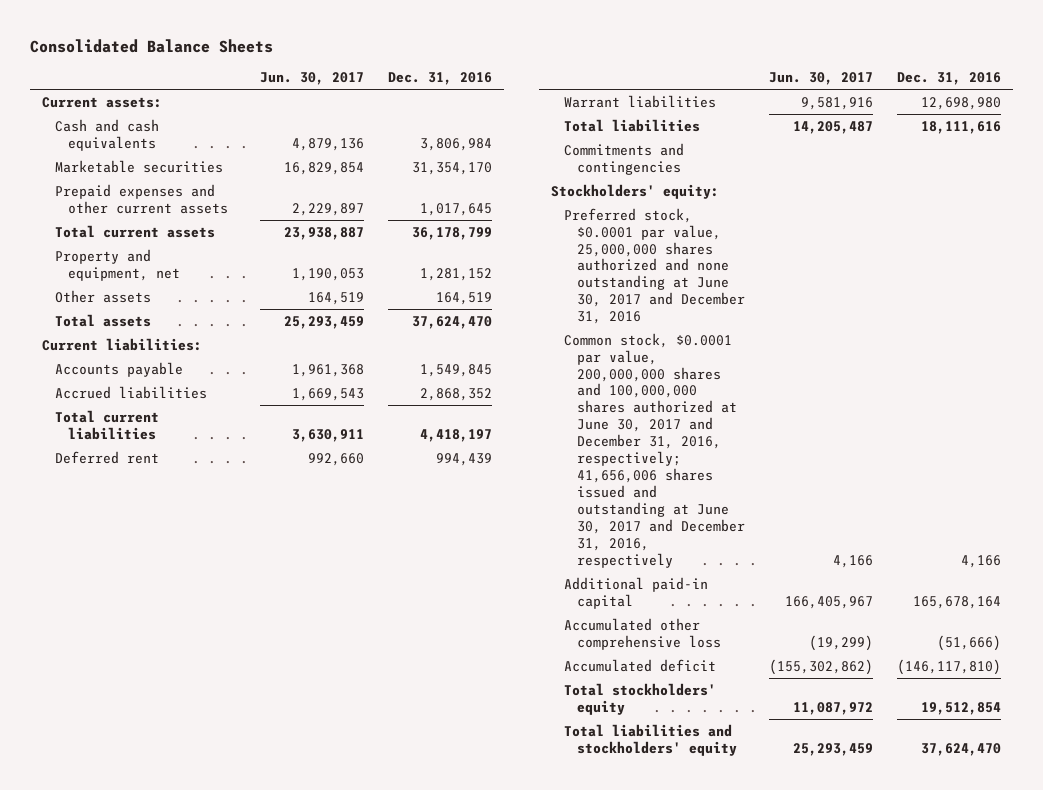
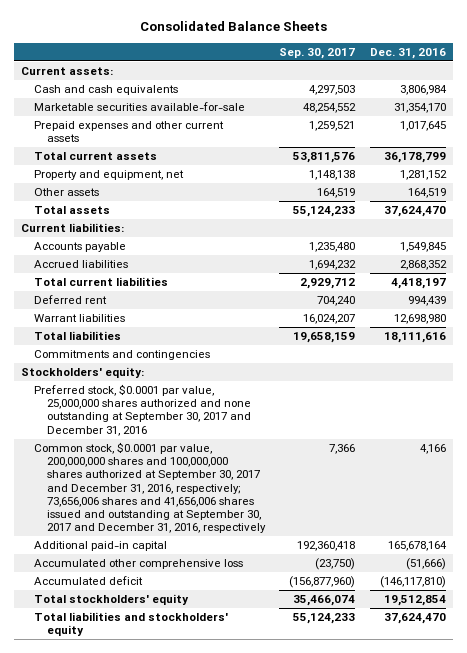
[260,72,365,86] Jun. 30, 2017 -> none
none -> [279,47,356,59] Sep. 30, 2017
[55,159,224,173] Marketable securities -> [33,102,245,112] Marketable securities available-for-sale
[563,207,745,325] Preferred stock, $0.0001 par value, 25,000,000 shares authorized and none outstanding at June 30, 2017 and December 31, 2016 -> [33,384,251,436] Preferred stock, $0.0001 par value, 25,000,000 shares authorized and none outstanding at September 30, 2017 and December 31, 2016
[563,332,745,569] Common stock, $0.0001 par value, 200,000,000 shares and 100,000,000 shares authorized at June 30, 2017 and December 31, 2016, respectively; 41,656,006 shares issued and outstanding at June 30, 2017 and December 31, 2016, respectively -> [33,442,266,534] Common stock, $0.0001 par value, 200,000,000 shares and 100,000,000 shares authorized at September 30, 2017 and December 31, 2016, respectively; 73,656,006 shares and 41,656,006 shares issued and outstanding at September 30, 2017 and December 31, 2016, respectively

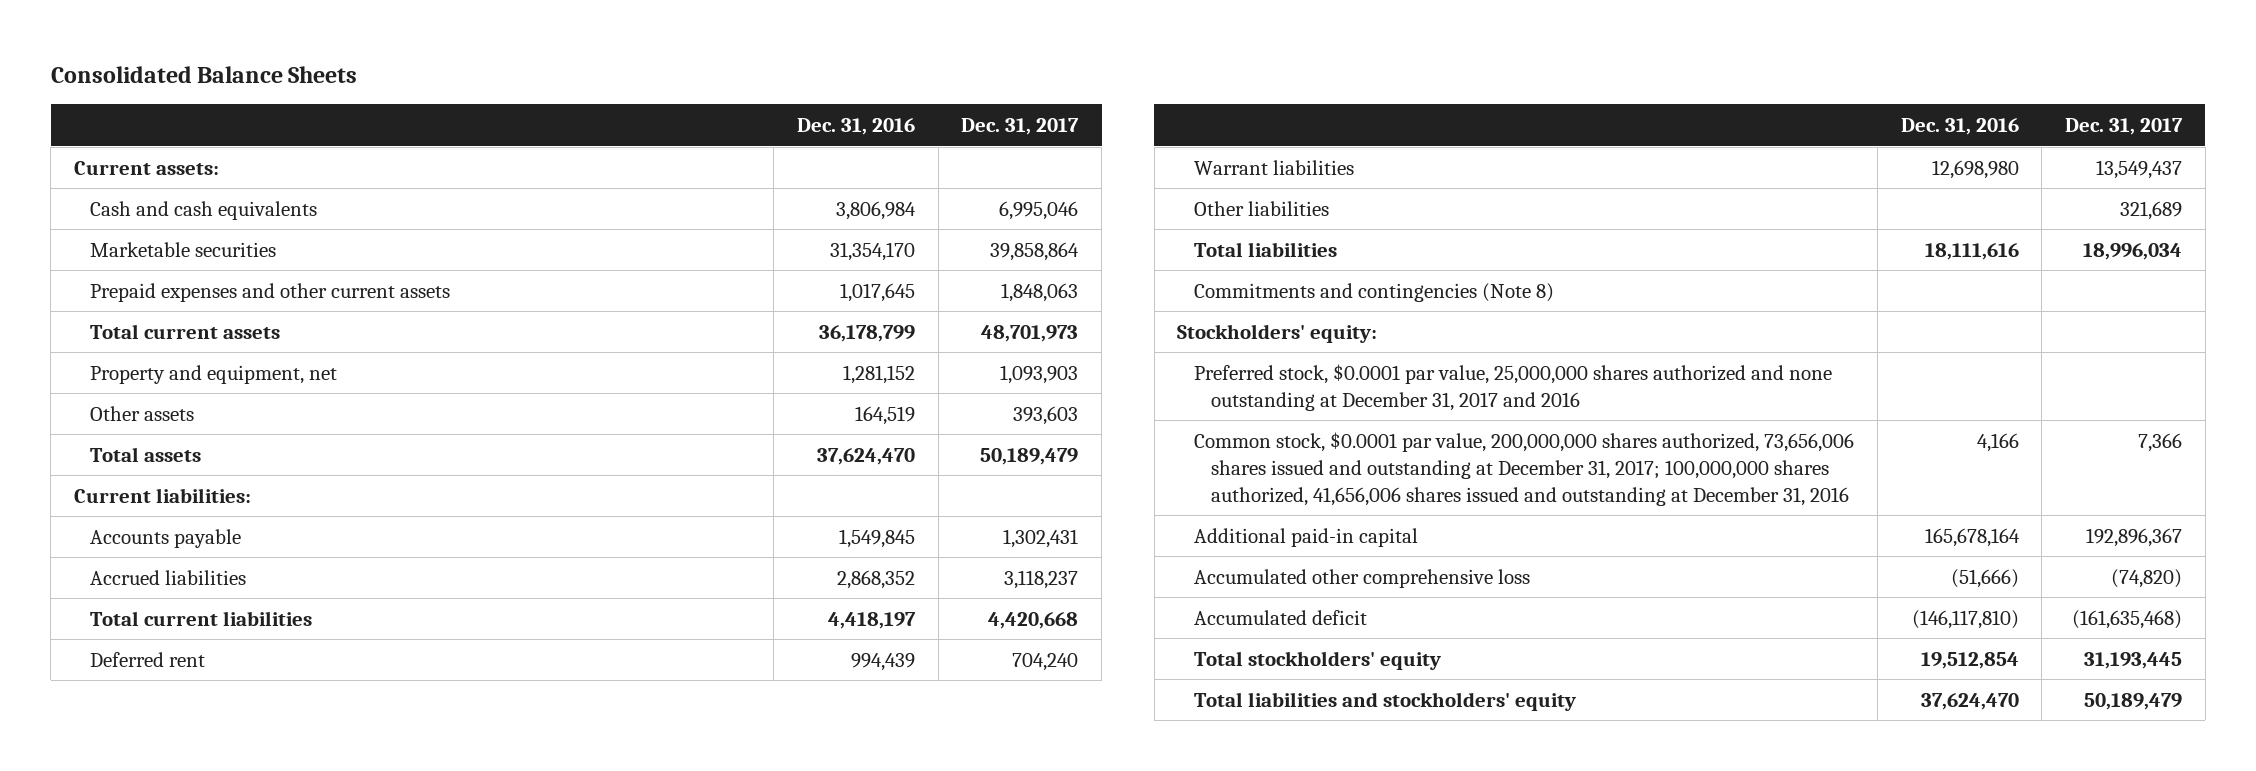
[279,47,356,59] Sep. 30, 2017 -> none
none -> [961,118,1080,136] Dec. 31, 2017
[33,102,245,112] Marketable securities available-for-sale -> [90,241,277,257] Marketable securities
none -> [1194,200,1330,216] Other liabilities
[33,350,210,361] Commitments and contingencies -> [1194,282,1555,302] Commitments and contingencies (Note 8)
[33,384,251,436] Preferred stock, $0.0001 par value, 25,000,000 shares authorized and none outstanding at September 30, 2017 and December 31, 2016 -> [1194,363,1833,411] Preferred stock, $0.0001 par value, 25,000,000 shares authorized and none outstanding at December 31, 2017 and 2016
[33,442,266,534] Common stock, $0.0001 par value, 200,000,000 shares and 100,000,000 shares authorized at September 30, 2017 and December 31, 2016, respectively; 73,656,006 shares and 41,656,006 shares issued and outstanding at September 30, 2017 and December 31, 2016, respectively -> [1194,431,1855,506] Common stock, $0.0001 par value, 200,000,000 shares authorized, 73,656,006 shares issued and outstanding at December 31, 2017; 100,000,000 shares authorized, 41,656,006 shares issued and outstanding at December 31, 2016

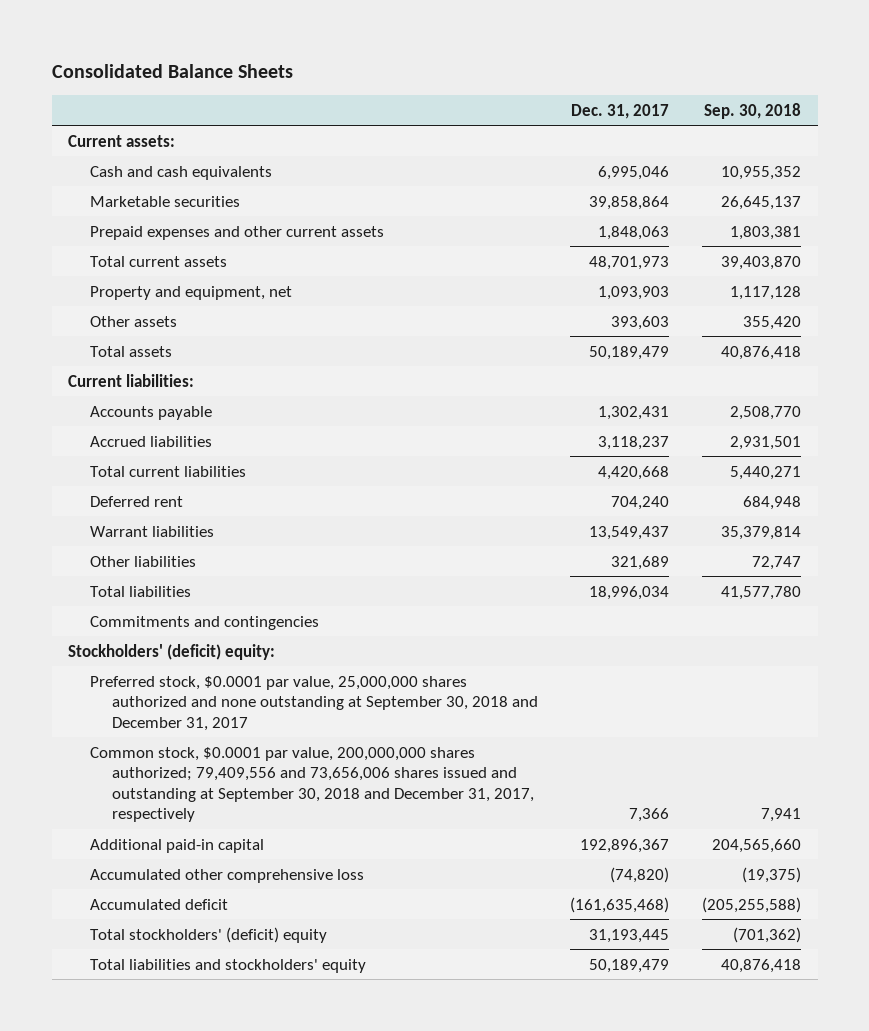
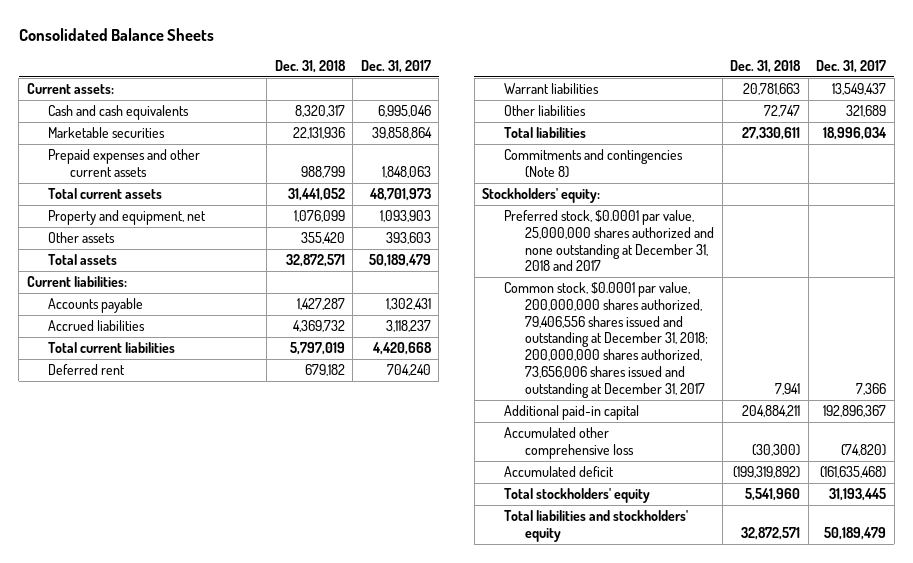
[704,102,802,119] Sep. 30, 2018 -> none
none -> [274,60,346,74] Dec. 31, 2018
[89,615,319,630] Commitments and contingencies -> [503,149,683,178] Commitments and contingencies (Note 8)
[67,643,275,660] Stockholders' (deficit) equity: -> [482,188,601,204] Stockholders' equity:
[89,675,538,731] Preferred stock, $0.0001 par value, 25,000,000 shares authorized and none outstanding at September 30, 2018 and December 31, 2017 -> [503,210,715,272] Preferred stock, $0.0001 par value, 25,000,000 shares authorized and none outstanding at December 31, 2018 and 2017
[89,746,534,823] Common stock, $0.0001 par value, 200,000,000 shares authorized; 79,409,556 and 73,656,006 shares issued and outstanding at September 30, 2018 and December 31, 2017, respectively -> [503,282,709,398] Common stock, $0.0001 par value, 200,000,000 shares authorized, 79,406,556 shares issued and outstanding at December 31, 2018; 200,000,000 shares authorized, 73,656,006 shares issued and outstanding at December 31, 2017
[89,926,327,943] Total stockholders' (deficit) equity -> [503,488,650,504] Total stockholders' equity

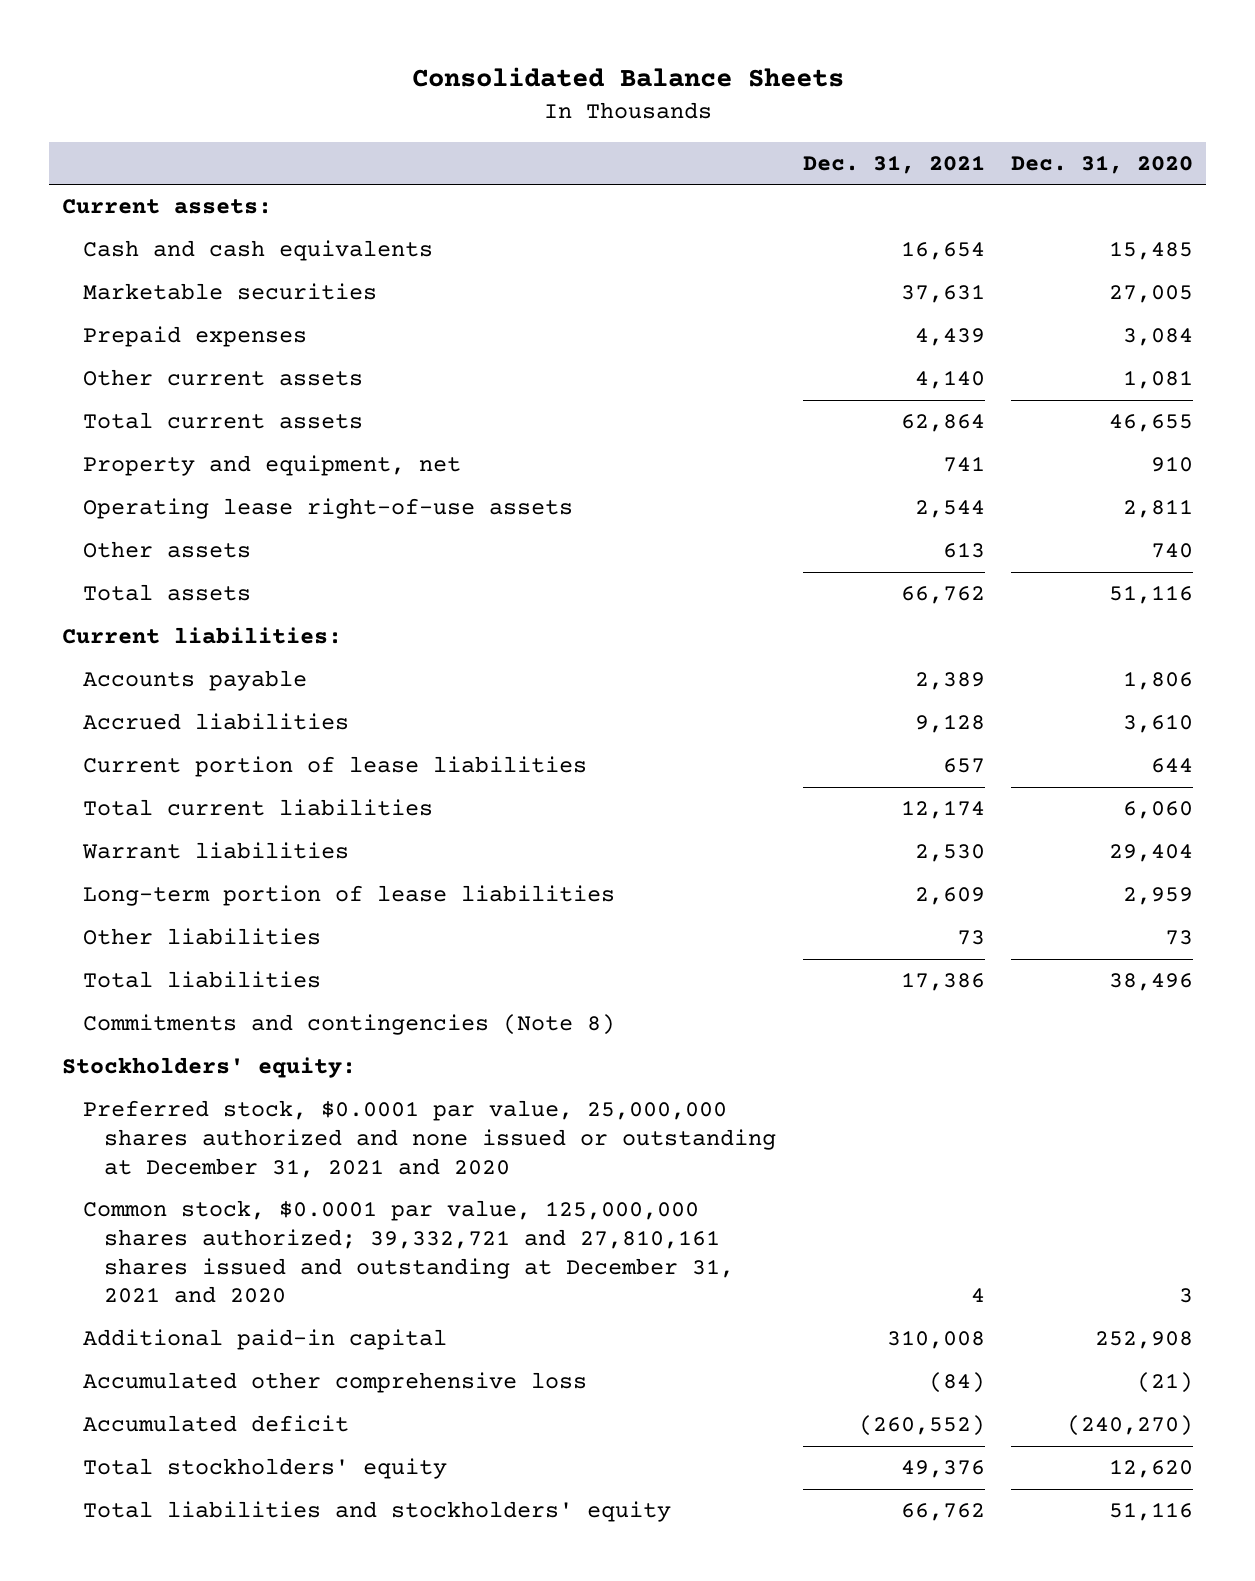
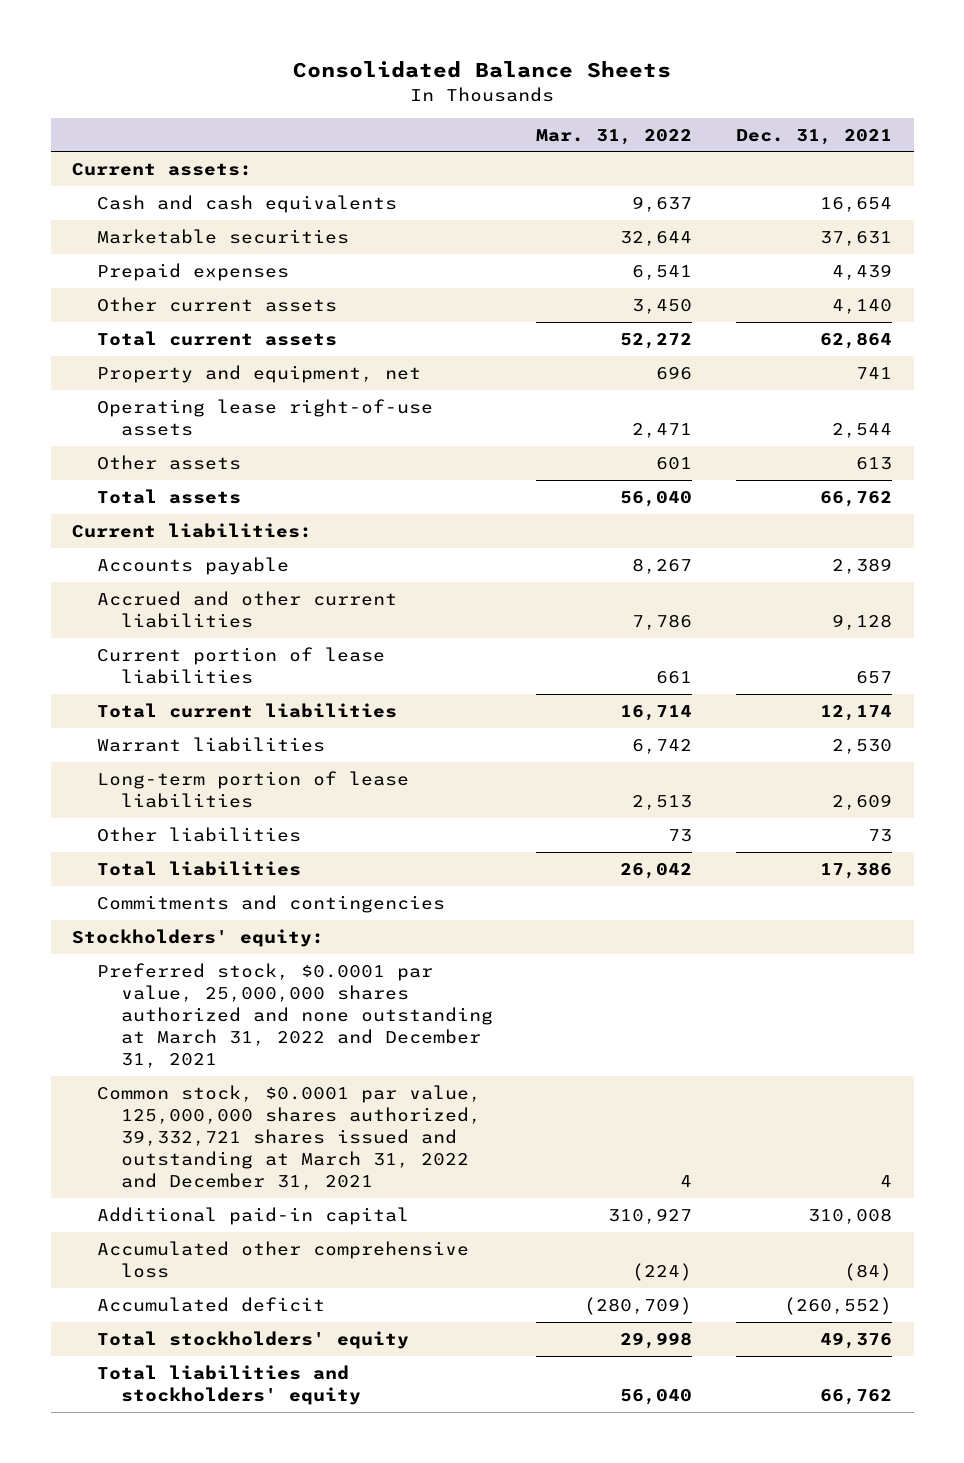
[1010,154,1193,174] Dec. 31, 2020 -> none
none -> [536,128,693,145] Mar. 31, 2022
[83,713,350,731] Accrued liabilities -> [96,590,397,628] Accrued and other current liabilities
[83,1014,616,1036] Commitments and contingencies (Note 8) -> [96,894,445,913] Commitments and contingencies
[83,1100,777,1178] Preferred stock, $0.0001 par value, 25,000,000 shares authorized and none issued or outstanding at December 31, 2021 and 2020 -> [96,962,493,1069] Preferred stock, $0.0001 par value, 25,000,000 shares authorized and none outstanding at March 31, 2022 and December 31, 2021
[83,1200,735,1304] Common stock, $0.0001 par value, 125,000,000 shares authorized; 39,332,721 and 27,810,161 shares issued and outstanding at December 31, 2021 and 2020 -> [96,1084,481,1191] Common stock, $0.0001 par value, 125,000,000 shares authorized, 39,332,721 shares issued and outstanding at March 31, 2022 and December 31, 2021

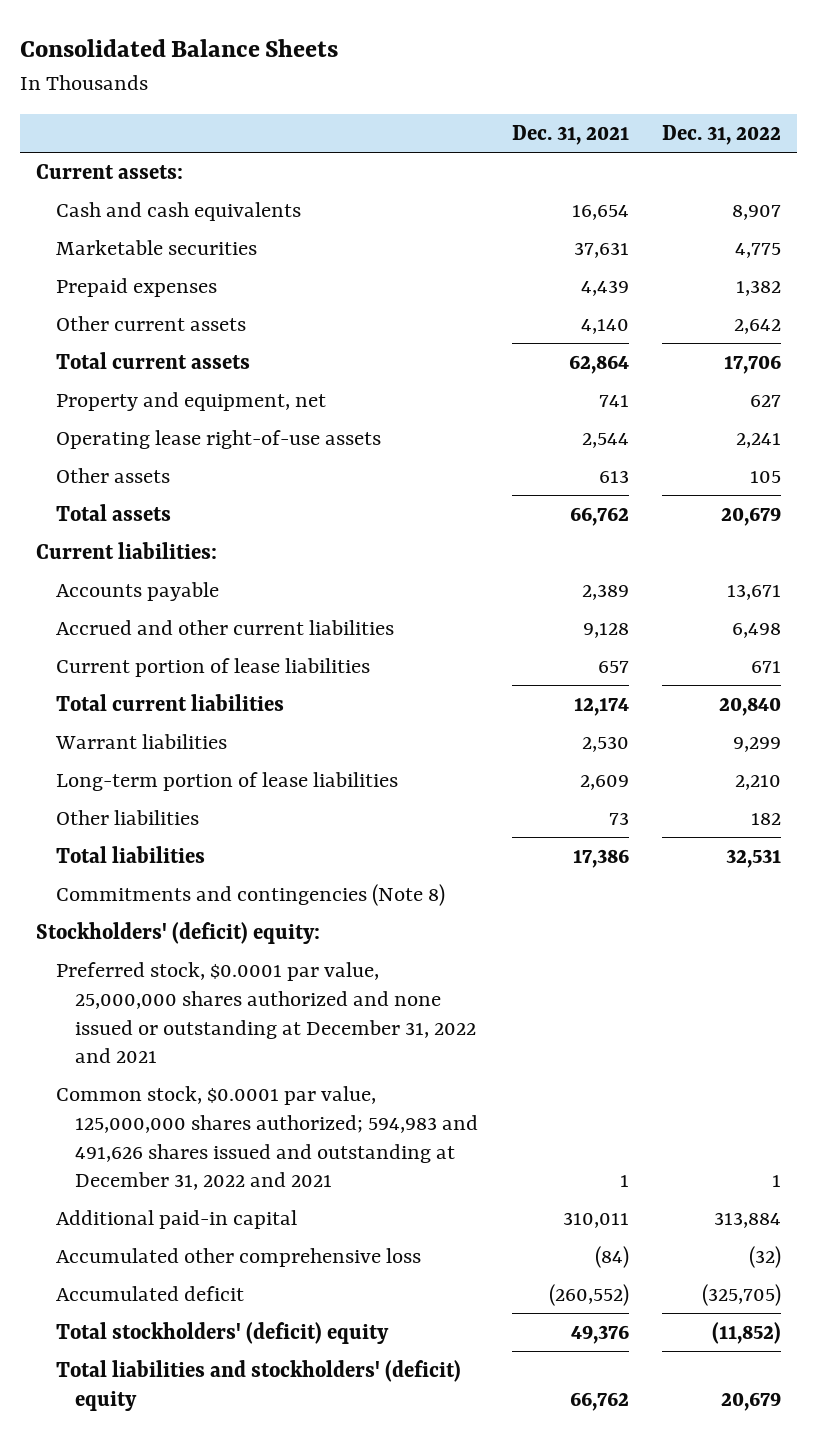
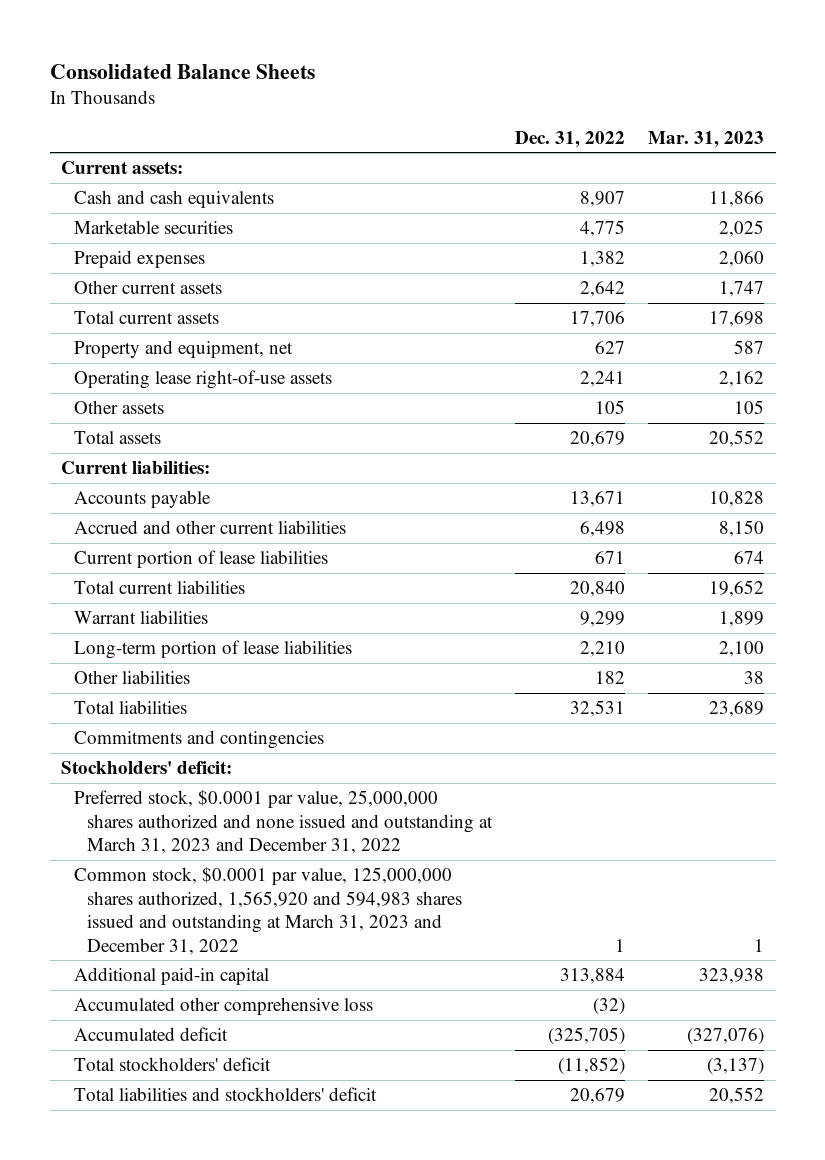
[511,124,629,145] Dec. 31, 2021 -> none
none -> [648,130,765,148] Mar. 31, 2023
[55,883,445,906] Commitments and contingencies (Note 8) -> [74,729,325,749] Commitments and contingencies
[36,921,321,944] Stockholders' (deficit) equity: -> [61,760,233,774] Stockholders' deficit:
[55,961,477,1064] Preferred stock, $0.0001 par value, 25,000,000 shares authorized and none issued or outstanding at December 31, 2022 and 2021 -> [74,789,494,855] Preferred stock, $0.0001 par value, 25,000,000 shares authorized and none issued and outstanding at March 31, 2023 and December 31, 2022
[55,1085,479,1191] Common stock, $0.0001 par value, 125,000,000 shares authorized; 594,983 and 491,626 shares issued and outstanding at December 31, 2022 and 2021 -> [74,866,463,955] Common stock, $0.0001 par value, 125,000,000 shares authorized, 1,565,920 and 594,983 shares issued and outstanding at March 31, 2023 and December 31, 2022
[55,1321,389,1344] Total stockholders' (deficit) equity -> [74,1056,272,1071] Total stockholders' deficit
[55,1359,461,1411] Total liabilities and stockholders' (deficit) equity -> [74,1086,378,1101] Total liabilities and stockholders' deficit

